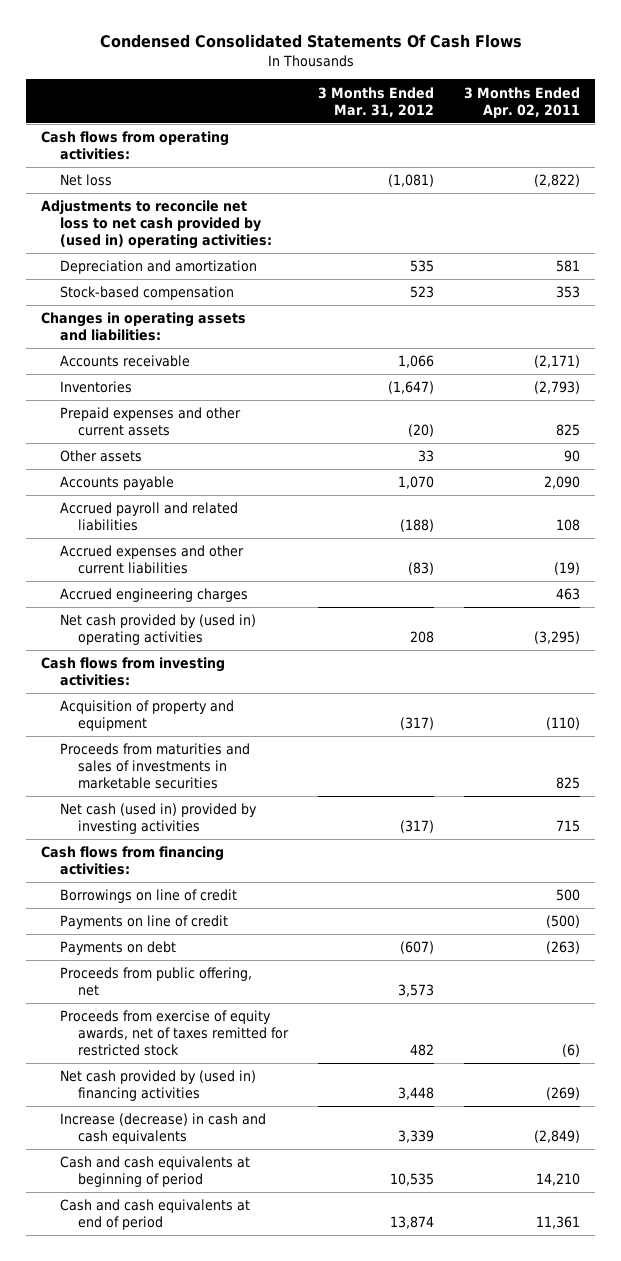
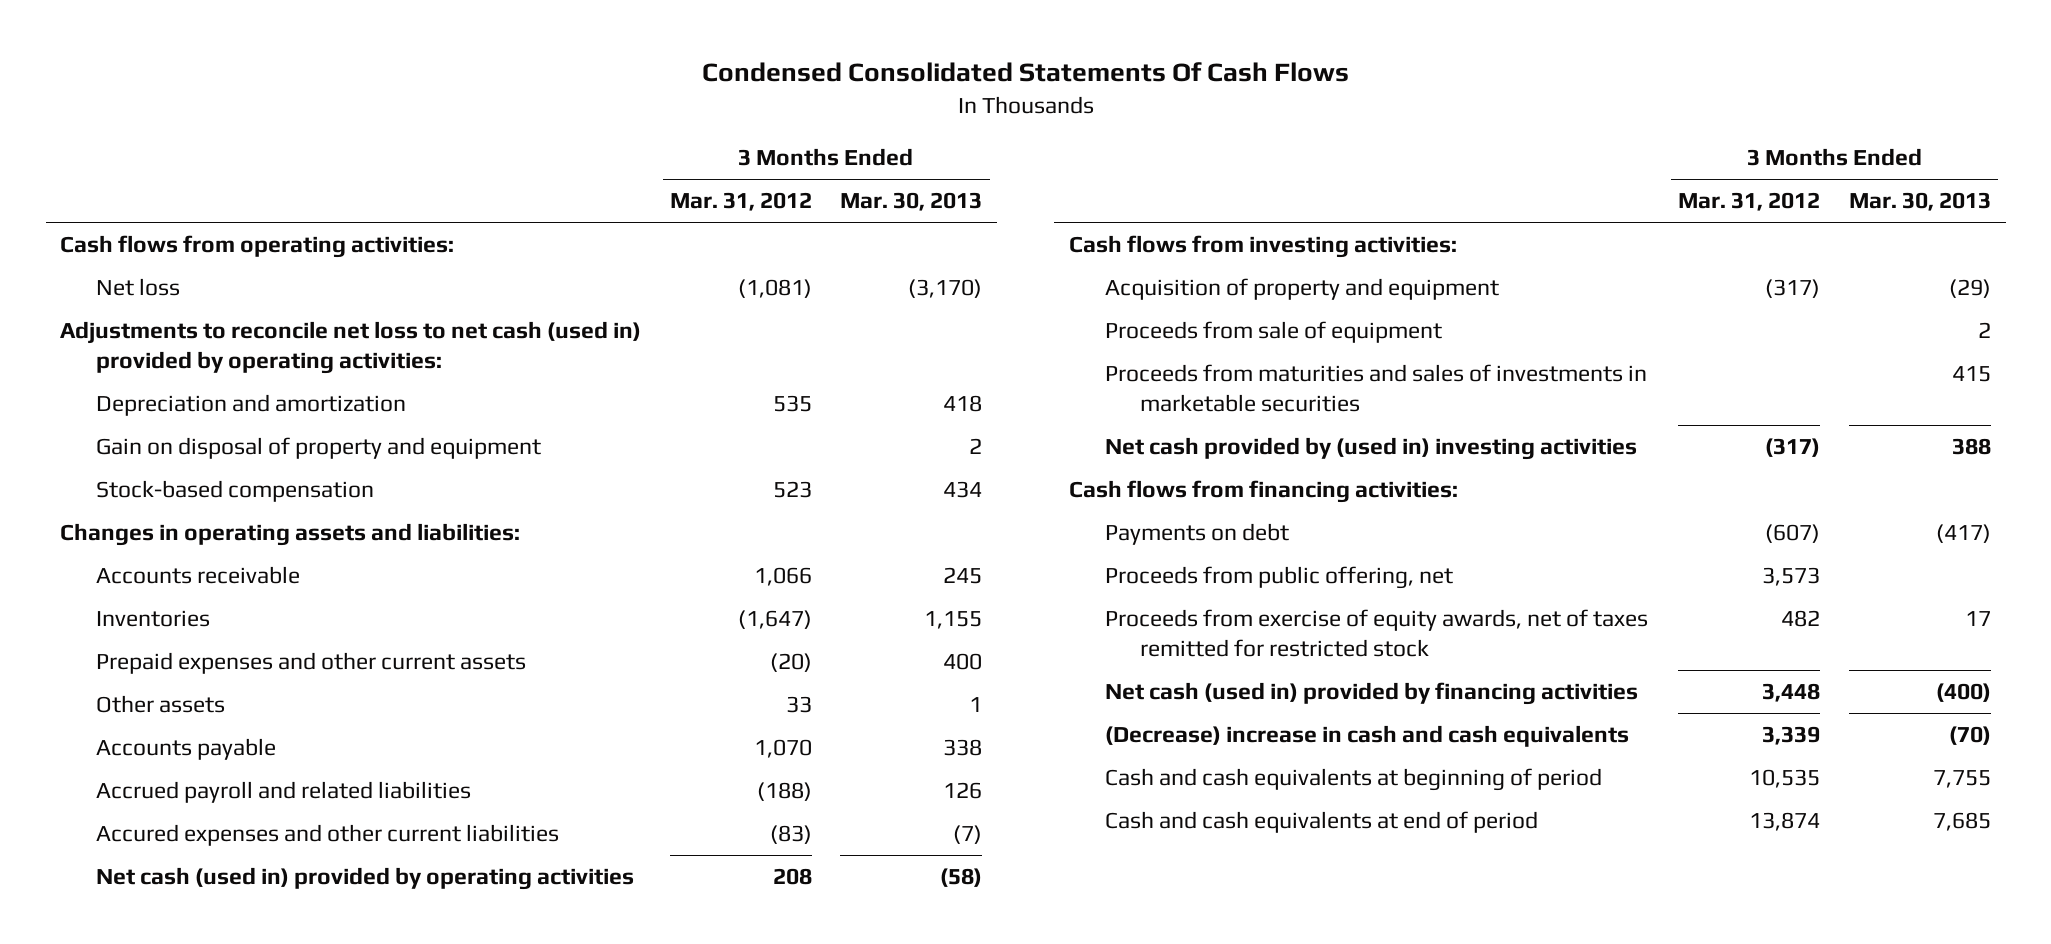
[464,86,581,118] 3 Months Ended Apr. 02, 2011 -> none
none -> [840,192,983,212] Mar. 30, 2013
[40,200,272,249] Adjustments to reconcile net loss to net cash provided by (used in) operating activities: -> [60,321,642,374] Adjustments to reconcile net loss to net cash (used in) provided by operating activities:
none -> [95,437,541,460] Gain on disposal of property and equipment
[59,588,248,603] Accrued engineering charges -> none
[59,545,244,575] Accrued expenses and other current liabilities -> [95,824,559,847] Accured expenses and other current liabilities
[59,614,256,646] Net cash provided by (used in) operating activities -> [95,867,634,891] Net cash (used in) provided by operating activities
none -> [1104,321,1442,344] Proceeds from sale of equipment
[59,803,257,835] Net cash (used in) provided by investing activities -> [1104,437,1637,461] Net cash provided by (used in) investing activities
[59,889,237,904] Borrowings on line of credit -> none
[59,915,228,930] Payments on line of credit -> none
[59,1070,256,1102] Net cash provided by (used in) financing activities -> [1104,682,1638,706] Net cash (used in) provided by financing activities
[59,1113,266,1145] Increase (decrease) in cash and cash equivalents -> [1104,725,1629,748] (Decrease) increase in cash and cash equivalents

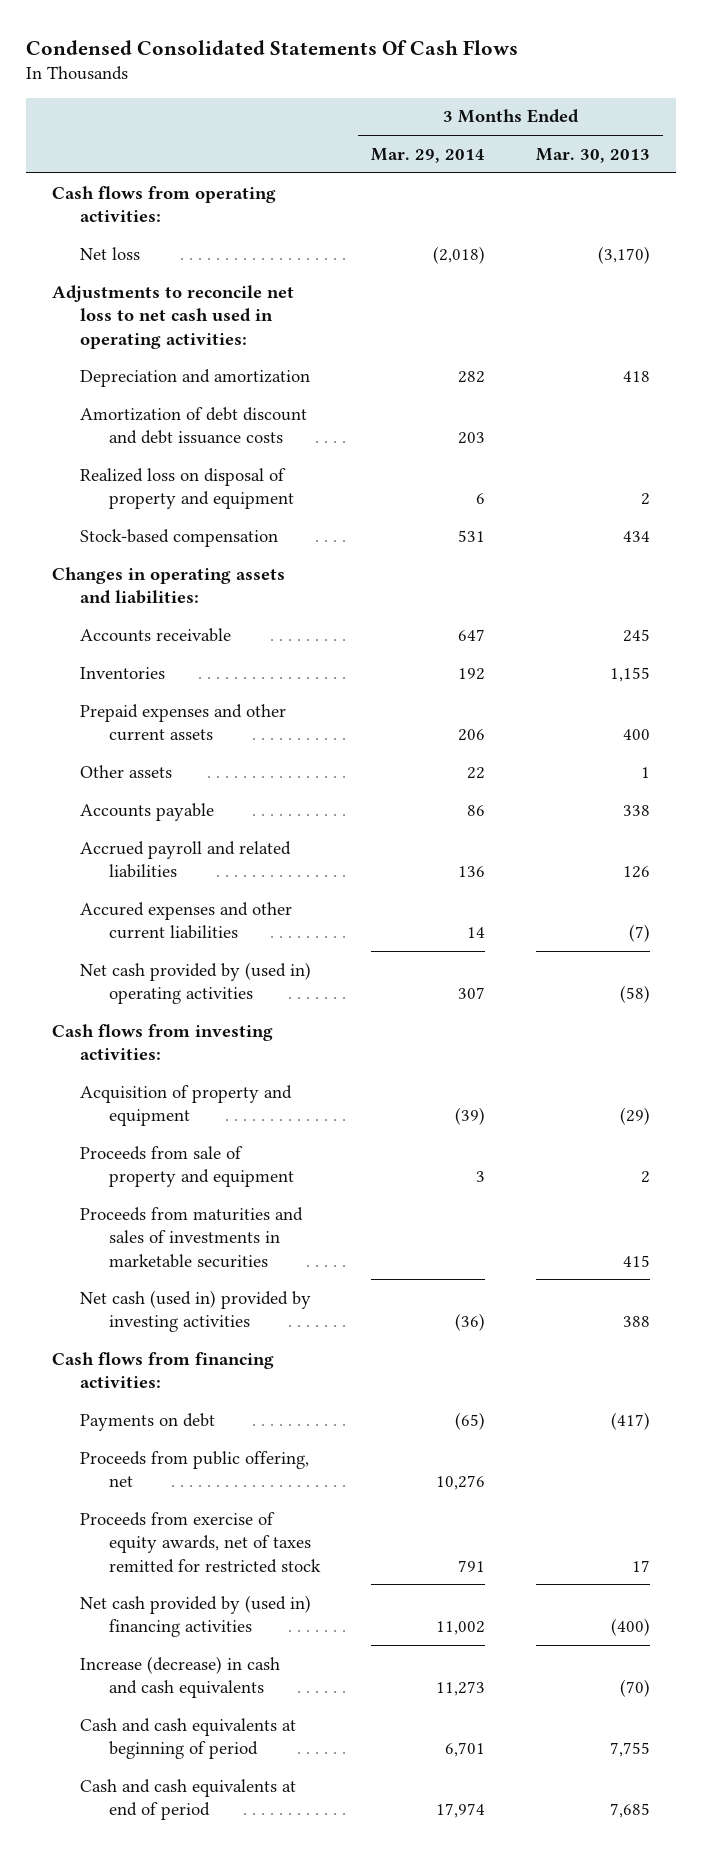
[669,192,812,212] Mar. 31, 2012 -> none
none -> [371,147,486,163] Mar. 29, 2014
[60,321,642,374] Adjustments to reconcile net loss to net cash (used in) provided by operating activities: -> [51,284,294,349] Adjustments to reconcile net loss to net cash used in operating activities:
none -> [80,406,308,445] Amortization of debt discount and debt issuance costs
[95,437,541,460] Gain on disposal of property and equipment -> [80,467,295,510] Realized loss on disposal of property and equipment
[95,867,634,891] Net cash (used in) provided by operating activities -> [80,961,312,1005] Net cash provided by (used in) operating activities
[1104,321,1442,344] Proceeds from sale of equipment -> [80,1145,295,1188] Proceeds from sale of property and equipment
[1104,437,1637,461] Net cash provided by (used in) investing activities -> [80,1289,312,1333] Net cash (used in) provided by investing activities
[1104,682,1638,706] Net cash (used in) provided by financing activities -> [80,1594,312,1638] Net cash provided by (used in) financing activities
[1104,725,1629,748] (Decrease) increase in cash and cash equivalents -> [80,1655,281,1699] Increase (decrease) in cash and cash equivalents

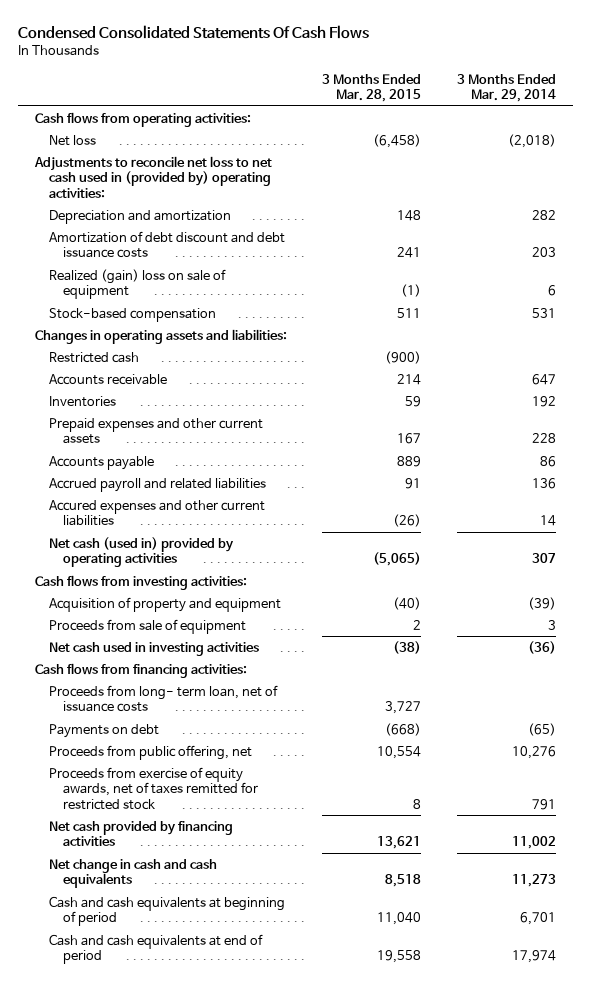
[536,147,651,163] Mar. 30, 2013 -> none
none -> [322,73,422,103] 3 Months Ended Mar. 28, 2015
[51,284,294,349] Adjustments to reconcile net loss to net cash used in operating activities: -> [34,155,273,199] Adjustments to reconcile net loss to net cash used in (provided by) operating activities:
[80,467,295,510] Realized loss on disposal of property and equipment -> [49,268,227,300] Realized (gain) loss on sale of equipment
none -> [49,351,140,363] Restricted cash
[80,764,173,778] Other assets -> none
[458,729,486,742] 206 -> [531,433,556,444] 228
[80,961,312,1005] Net cash provided by (used in) operating activities -> [49,536,235,568] Net cash (used in) provided by operating activities
[80,1206,304,1268] Proceeds from maturities and sales of investments in marketable securities -> none
[80,1145,295,1188] Proceeds from sale of property and equipment -> [49,618,247,634] Proceeds from sale of equipment
[80,1289,312,1333] Net cash (used in) provided by investing activities -> [49,641,260,656] Net cash used in investing activities
none -> [49,684,279,713] Proceeds from long- term loan, net of issuance costs
[80,1594,312,1638] Net cash provided by (used in) financing activities -> [49,820,234,847] Net cash provided by financing activities
[80,1655,281,1699] Increase (decrease) in cash and cash equivalents -> [49,858,218,889] Net change in cash and cash equivalents

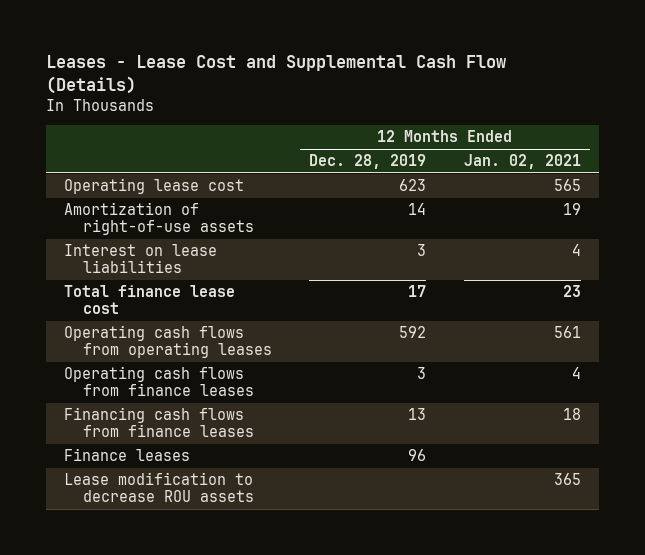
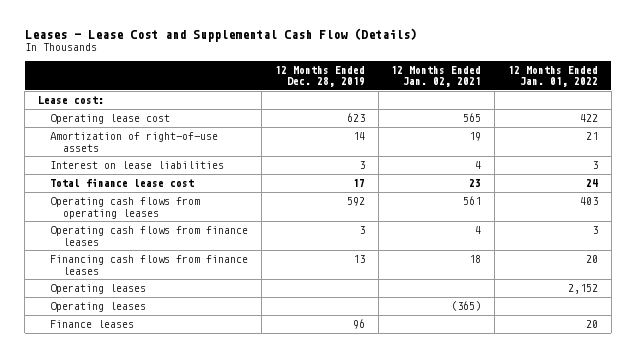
none -> [507,65,598,88] 12 Months Ended Jan. 01, 2022
none -> [37,96,104,105] Lease cost:
none -> [50,284,147,295] Operating leases
none -> [50,302,147,313] Operating leases
[64,472,254,503] Lease modification to decrease ROU assets -> none

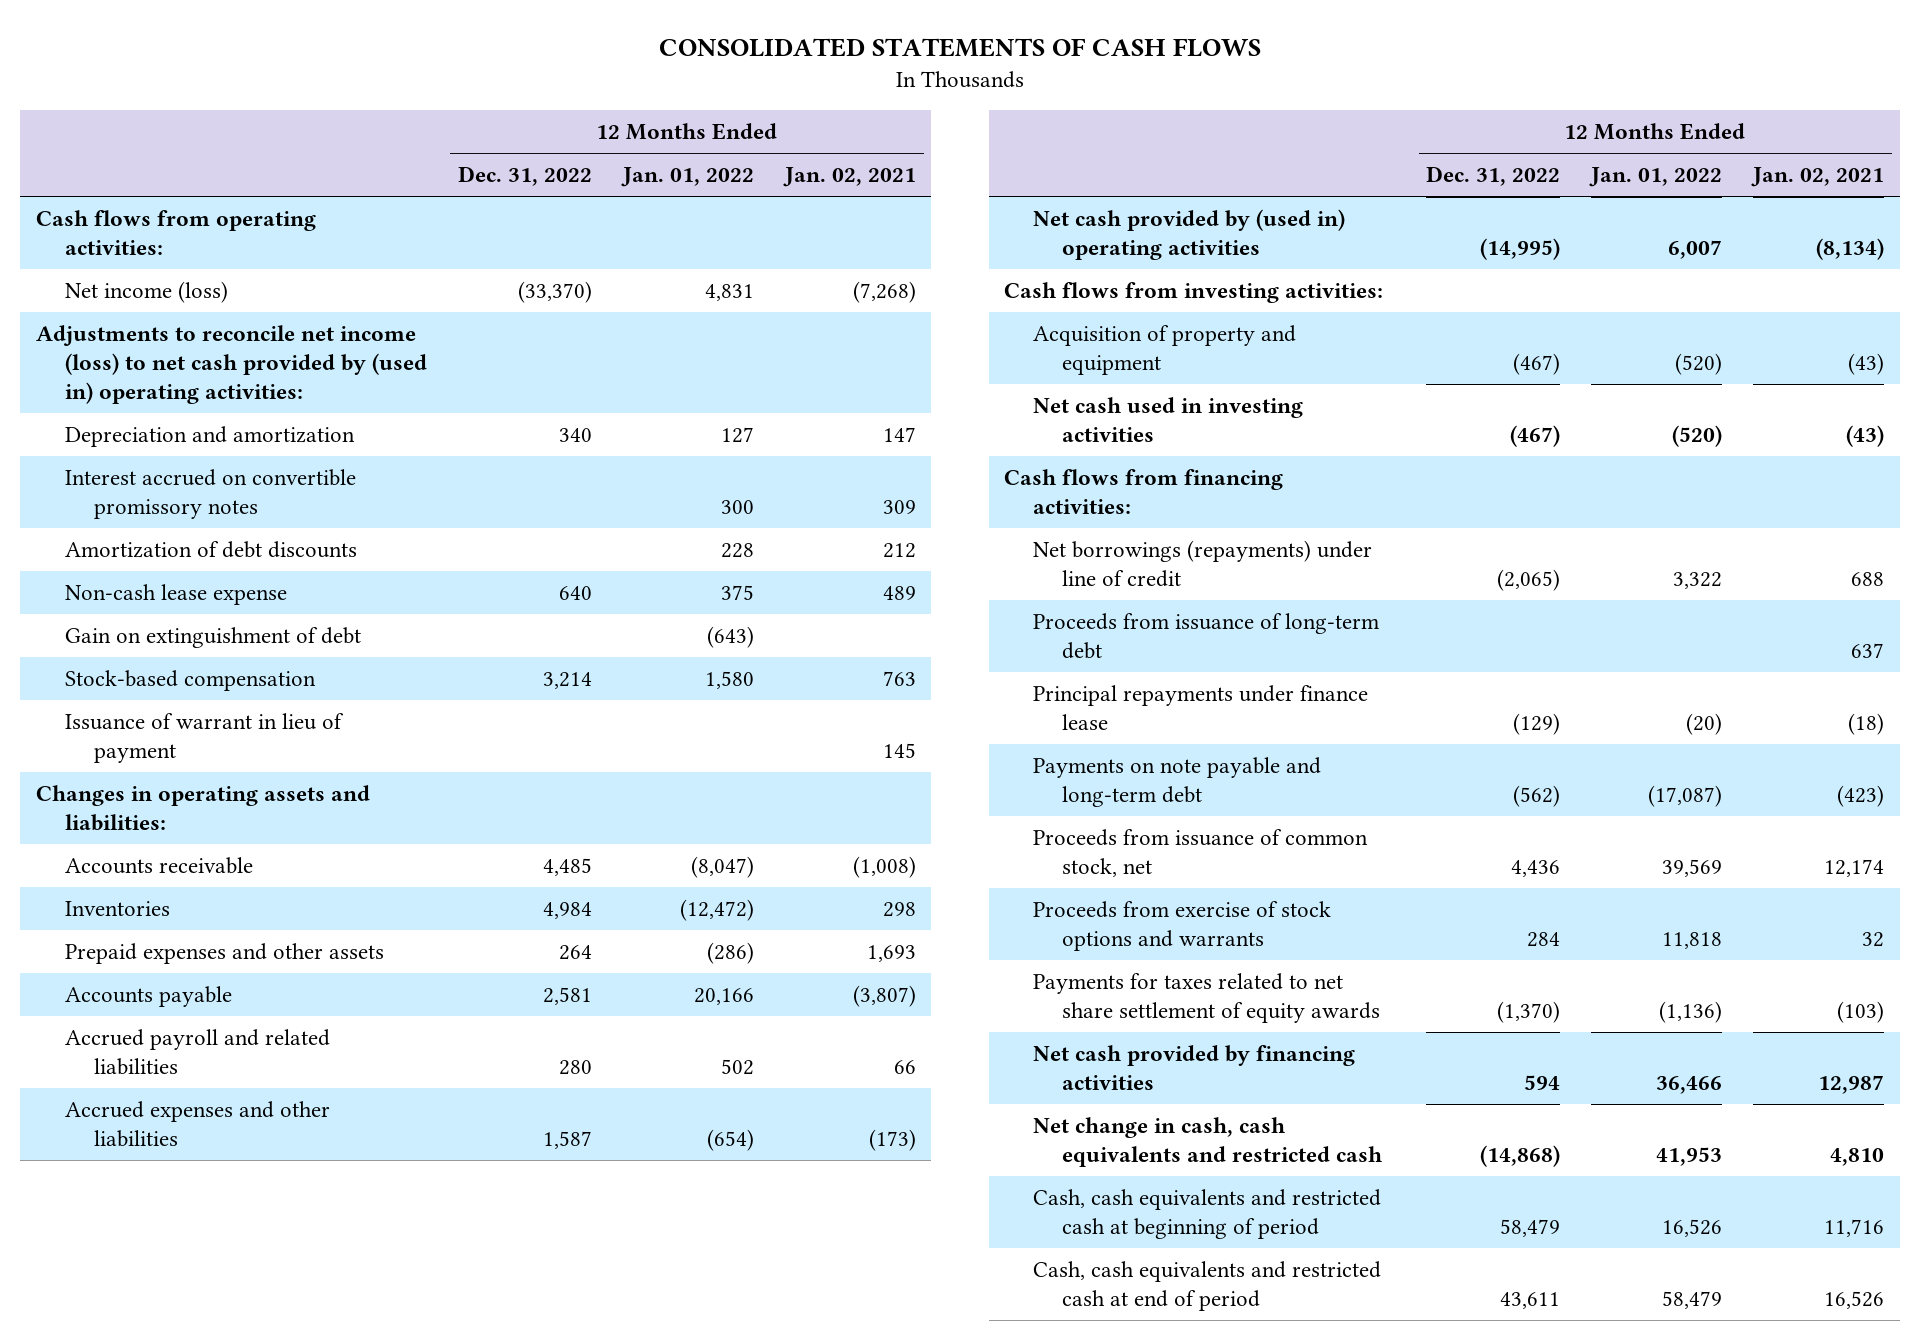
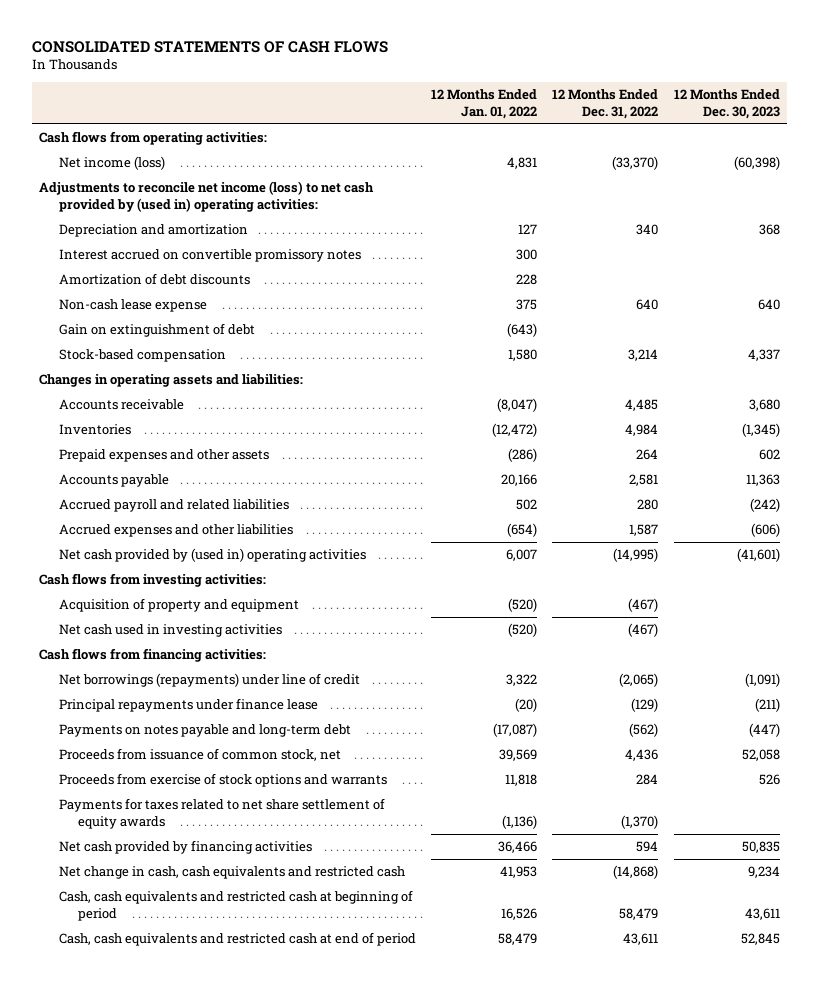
[782,167,916,188] Jan. 02, 2021 -> none
none -> [673,89,780,119] 12 Months Ended Dec. 30, 2023
[64,713,344,763] Issuance of warrant in lieu of payment -> none
[1033,613,1380,659] Proceeds from issuance of long-term debt -> none
[1033,757,1322,807] Payments on note payable and long-term debt -> [58,724,351,738] Payments on notes payable and long-term debt

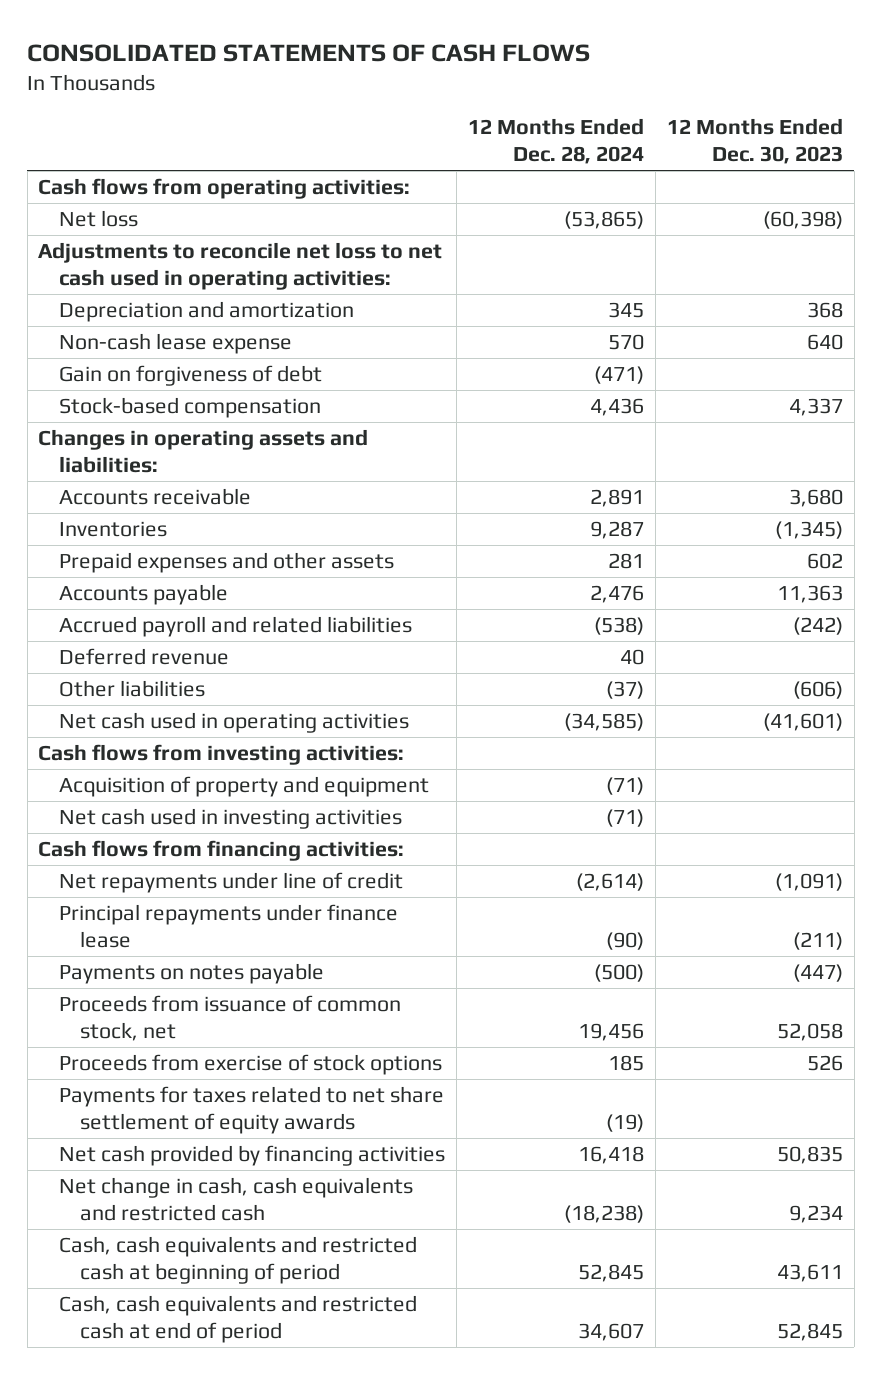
[430,89,537,119] 12 Months Ended Jan. 01, 2022 -> none
[552,89,659,119] 12 Months Ended Dec. 31, 2022 -> none
none -> [468,118,645,165] 12 Months Ended Dec. 28, 2024
[58,156,165,171] Net income (loss) -> [59,210,139,228] Net loss
[39,181,375,212] Adjustments to reconcile net income (loss) to net cash provided by (used in) operating activities: -> [38,242,443,290] Adjustments to reconcile net loss to net cash used in operating activities:
[58,249,361,263] Interest accrued on convertible promissory notes -> none
[58,273,250,286] Amortization of debt discounts -> none
[58,323,255,338] Gain on extinguishment of debt -> [59,365,323,387] Gain on forgiveness of debt
none -> [59,648,230,666] Deferred revenue
[58,524,293,538] Accrued expenses and other liabilities -> [59,680,206,698] Other liabilities
[58,548,366,563] Net cash provided by (used in) operating activities -> [59,712,410,734] Net cash used in operating activities
[58,673,360,688] Net borrowings (repayments) under line of credit -> [59,872,404,894] Net repayments under line of credit
[58,724,351,738] Payments on notes payable and long-term debt -> [59,963,325,985] Payments on notes payable
[58,773,387,788] Proceeds from exercise of stock options and warrants -> [59,1054,443,1076] Proceeds from exercise of stock options

